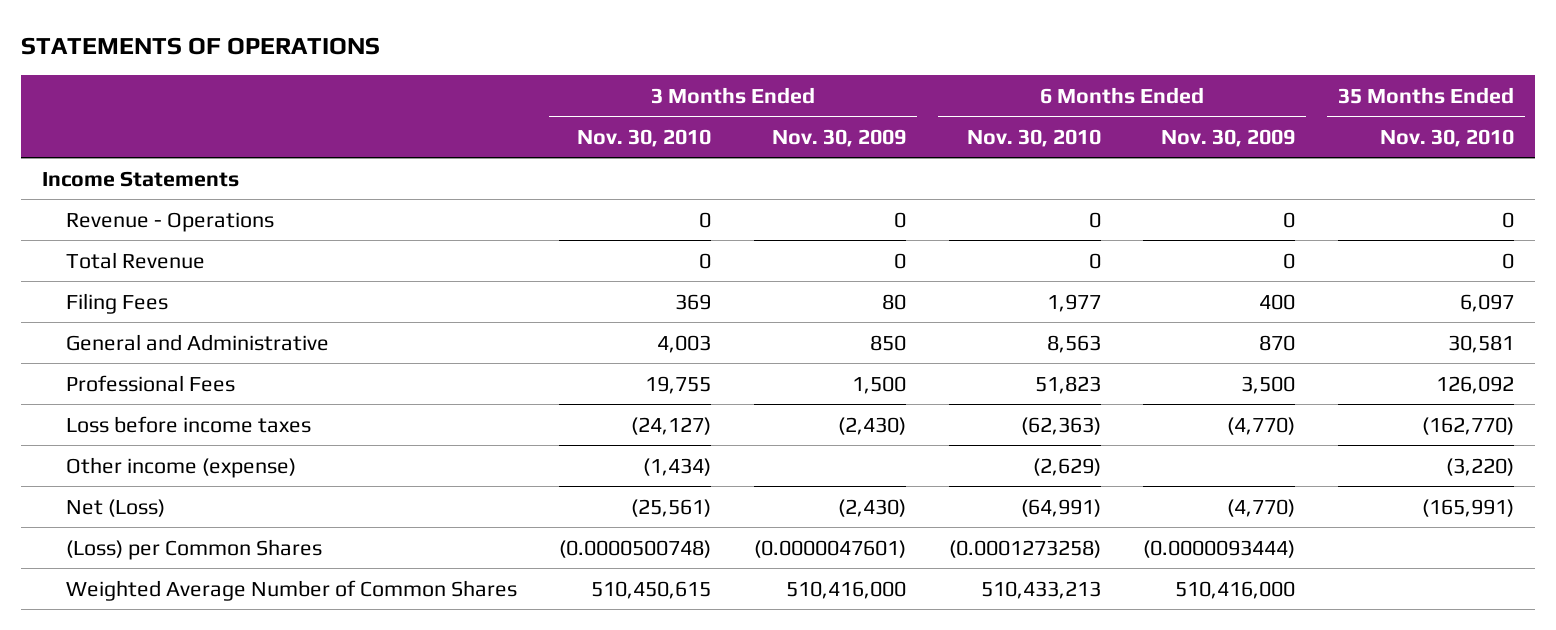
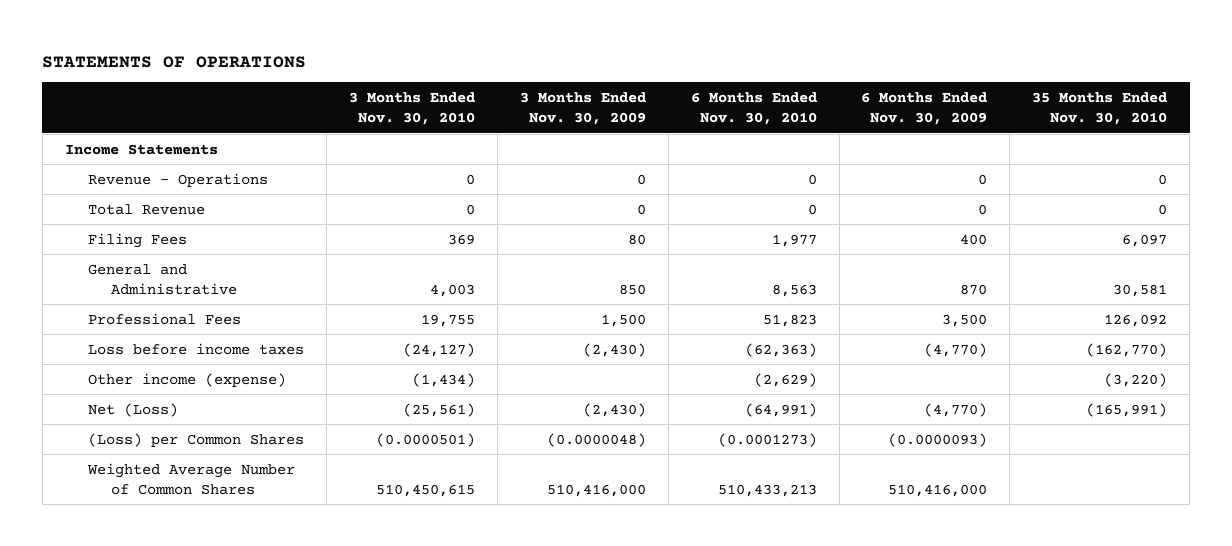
[559,539,712,558] (0.0000500748) -> [375,432,475,447] (0.0000501)
[753,539,906,558] (0.0000047601) -> [546,432,646,447] (0.0000048)
[948,539,1101,558] (0.0001273258) -> [717,432,817,447] (0.0001273)
[1143,539,1296,558] (0.0000093444) -> [888,432,988,447] (0.0000093)

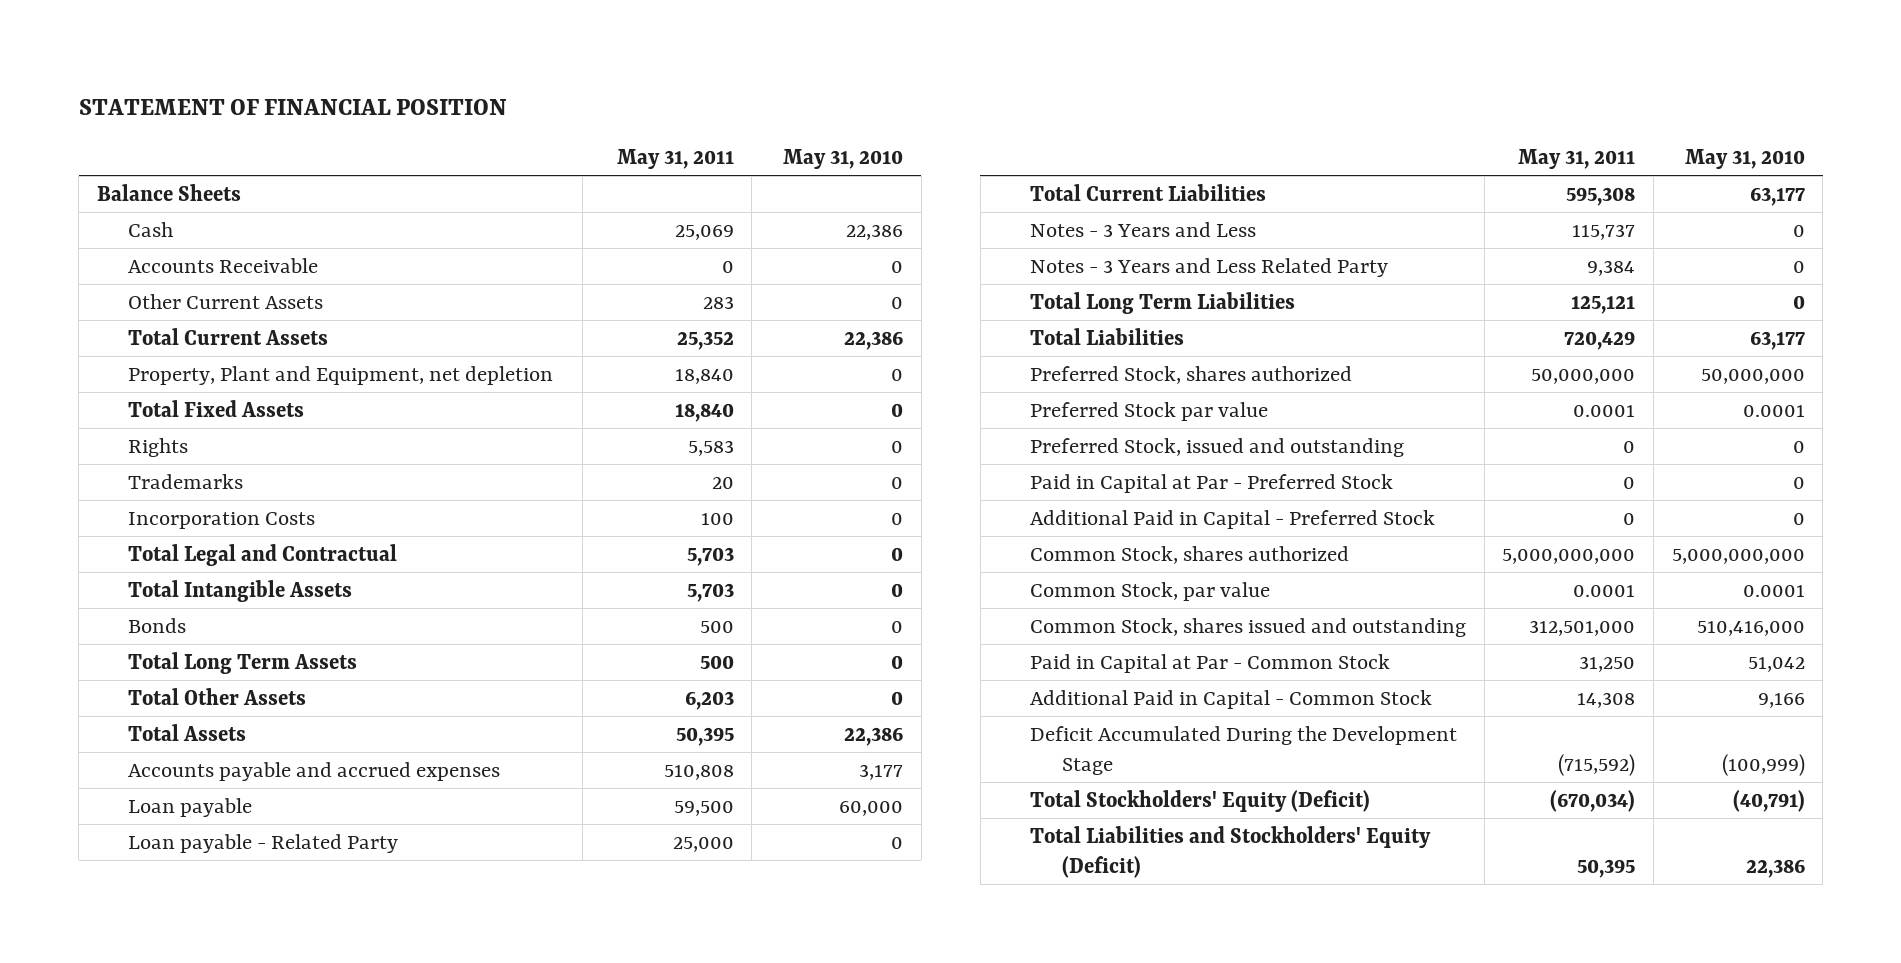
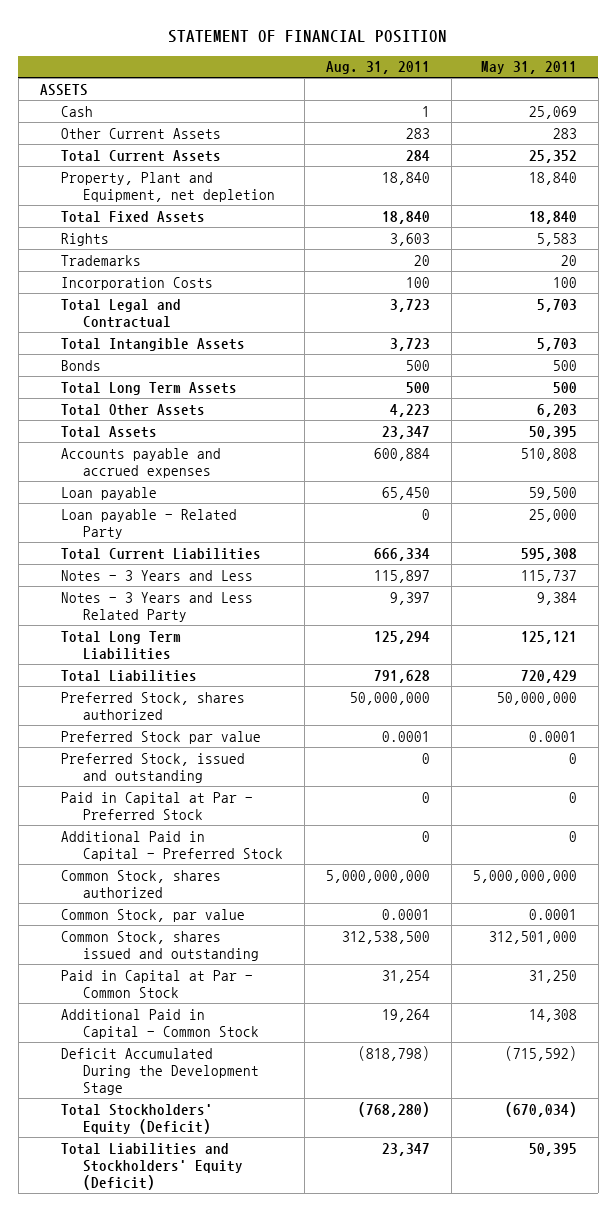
[783,148,904,169] May 31, 2010 -> none
none -> [325,61,430,75] Aug. 31, 2011
[96,183,241,201] Balance Sheets -> none
none -> [39,83,88,96] ASSETS
[128,257,319,273] Accounts Receivable -> none

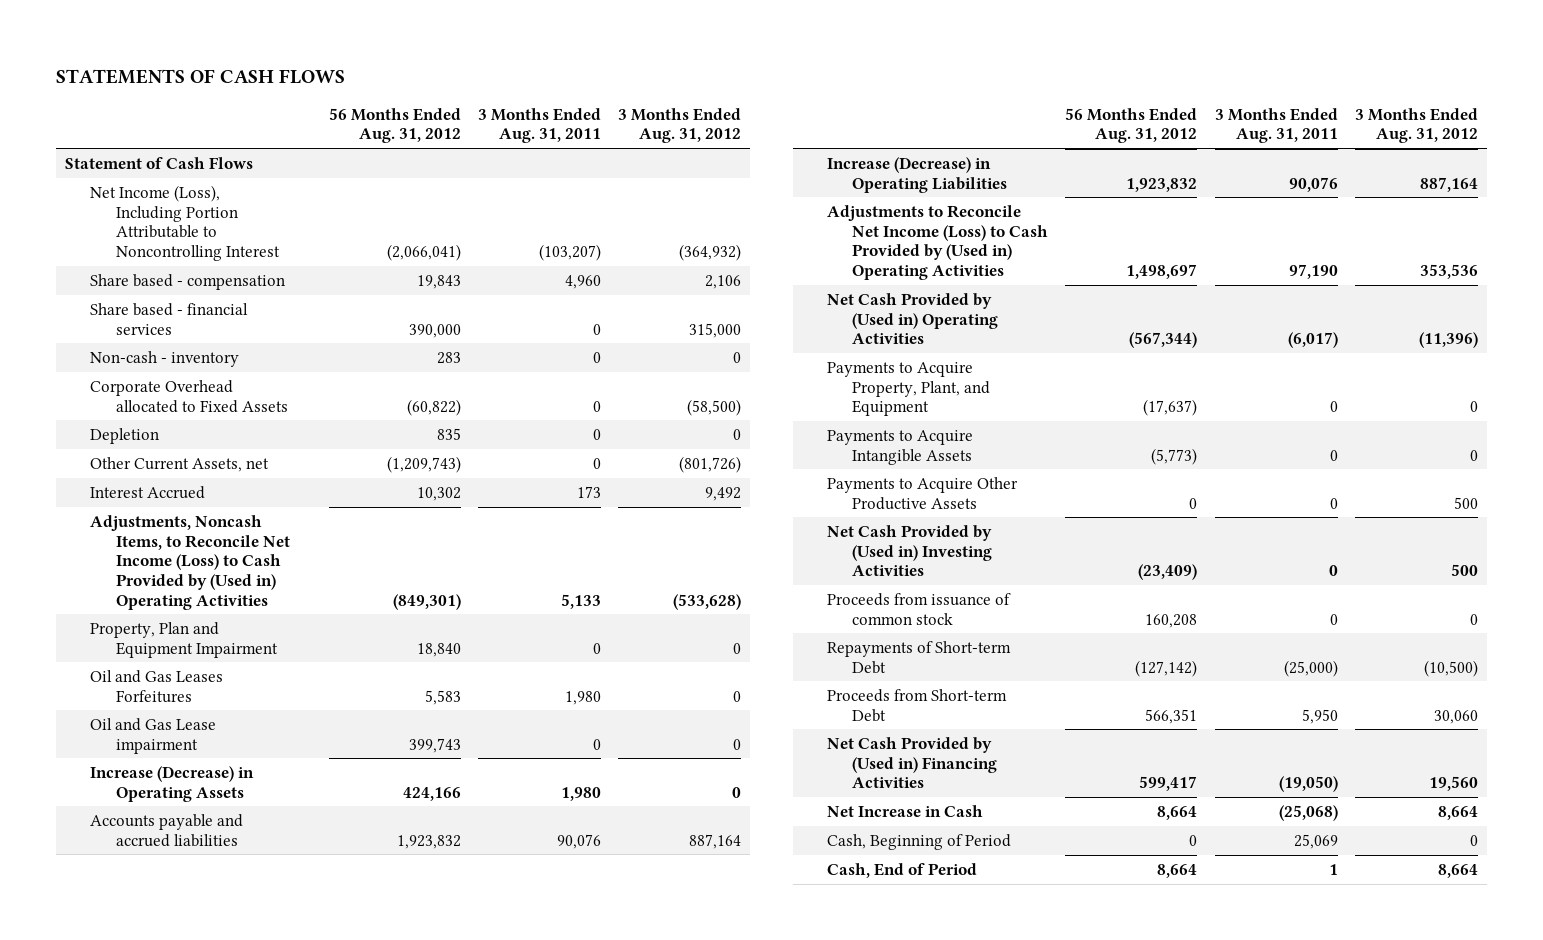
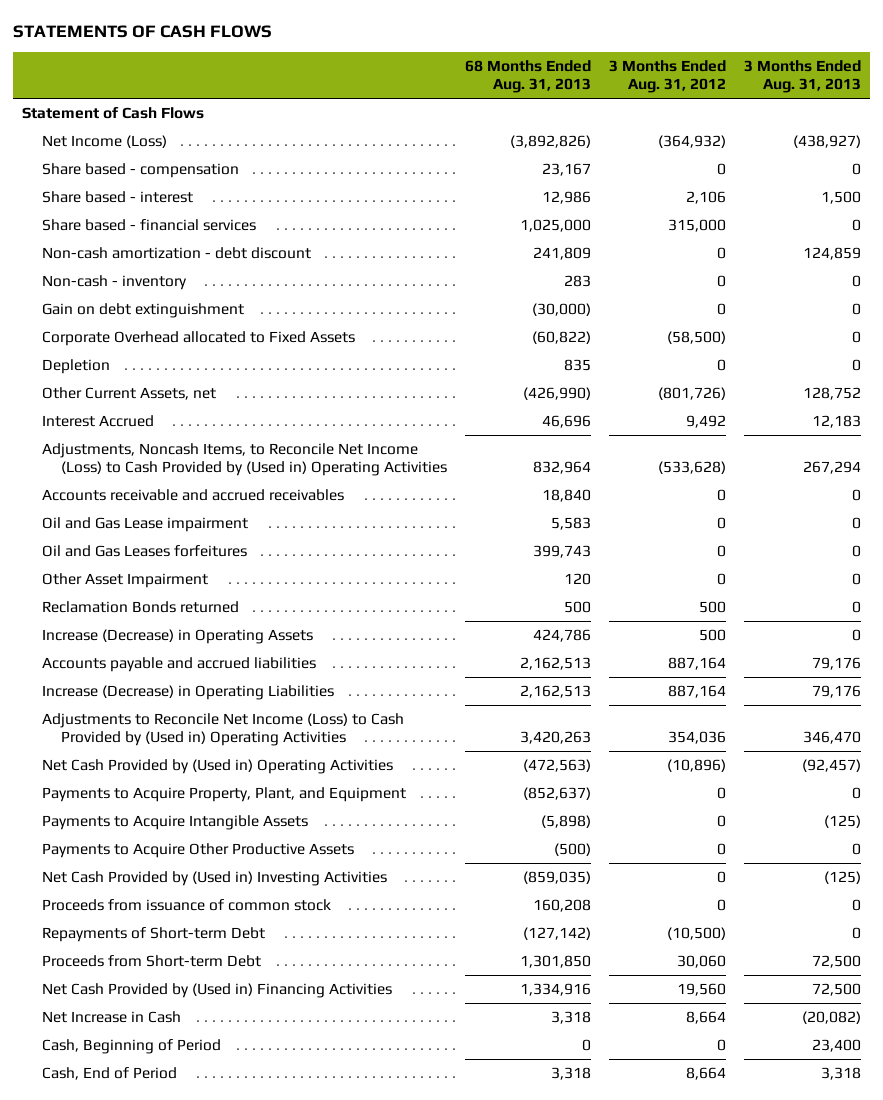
[328,107,461,144] 56 Months Ended Aug. 31, 2012 -> none
[478,107,602,144] 3 Months Ended Aug. 31, 2011 -> none
none -> [464,59,591,94] 68 Months Ended Aug. 31, 2013
none -> [743,59,861,94] 3 Months Ended Aug. 31, 2013
[90,184,280,261] Net Income (Loss), Including Portion Attributable to Noncontrolling Interest -> [41,134,167,148] Net Income (Loss)
[705,274,742,289] 2,106 -> [716,162,726,175] 0
none -> [41,190,193,203] Share based - interest
none -> [41,246,311,259] Non-cash amortization - debt discount
none -> [41,302,244,318] Gain on debt extinguishment
[90,621,278,658] Property, Plan and Equipment Impairment -> none
[90,669,224,703] Oil and Gas Leases Forfeitures -> none
none -> [41,488,344,501] Accounts receivable and accrued receivables
none -> [41,544,247,557] Oil and Gas Leases forfeitures
none -> [41,572,208,588] Other Asset Impairment
none -> [41,600,239,613] Reclamation Bonds returned
[732,786,742,798] 0 -> [698,628,726,641] 500
[1419,263,1478,279] 353,536 -> [667,731,726,745] 354,036
[1418,332,1478,349] (11,396) -> [666,758,726,772] (10,896)
[1453,496,1478,509] 500 -> [716,842,726,855] 0
[1450,564,1478,577] 500 -> [716,870,726,883] 0

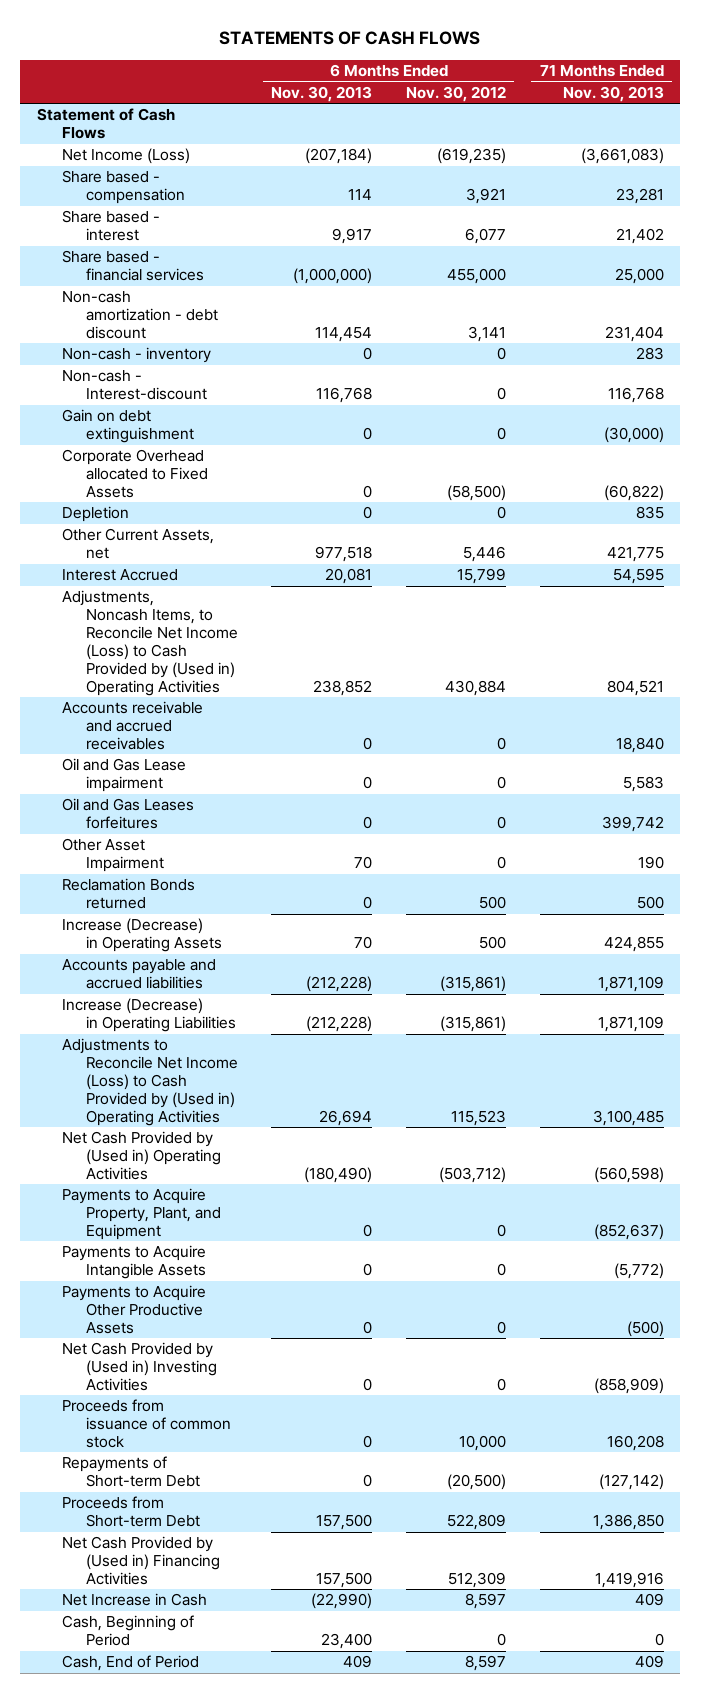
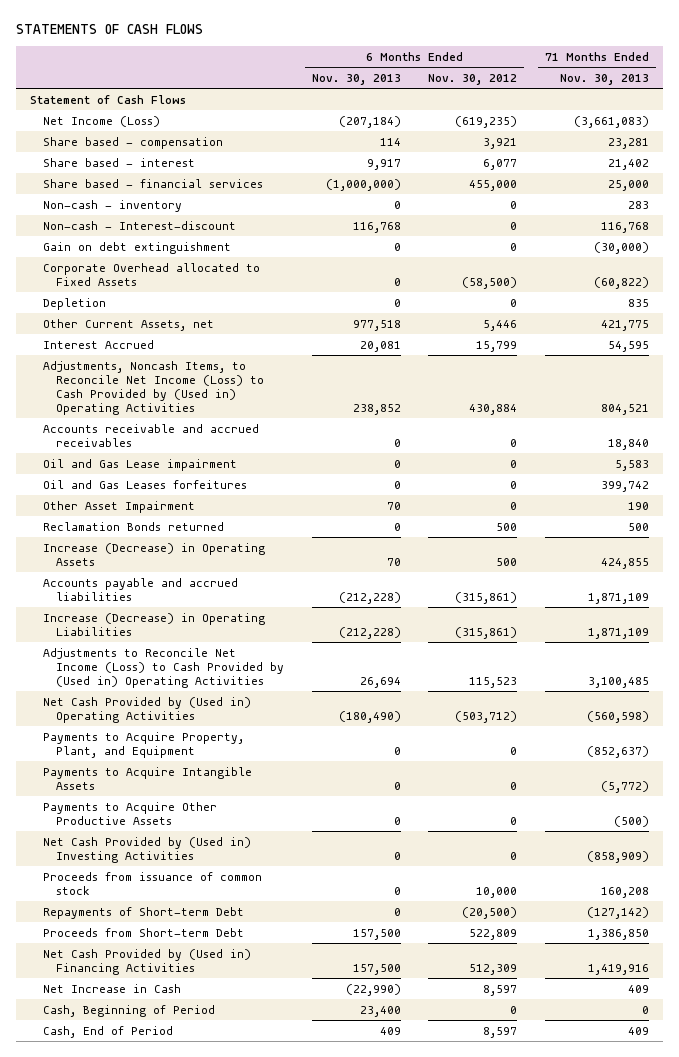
[61,291,218,340] Non-cash amortization - debt discount -> none

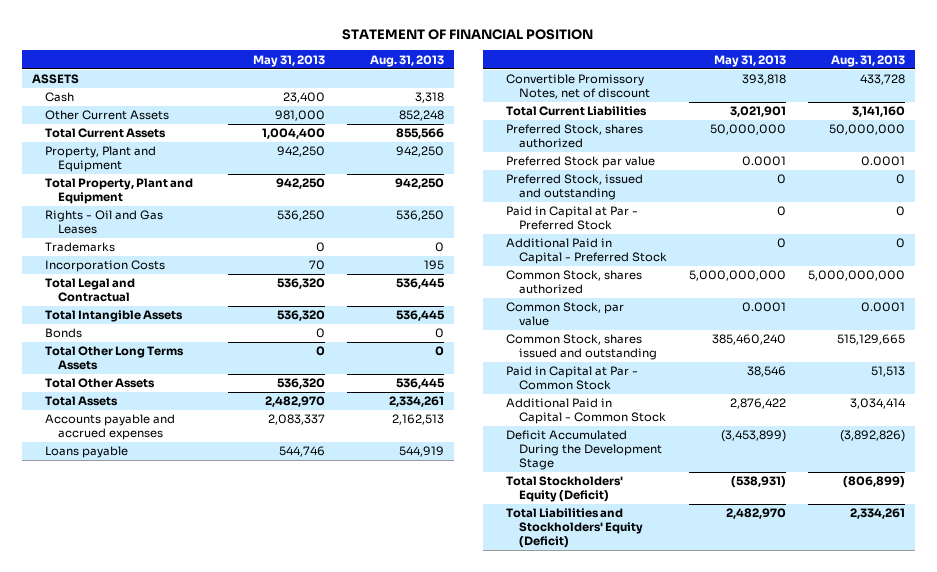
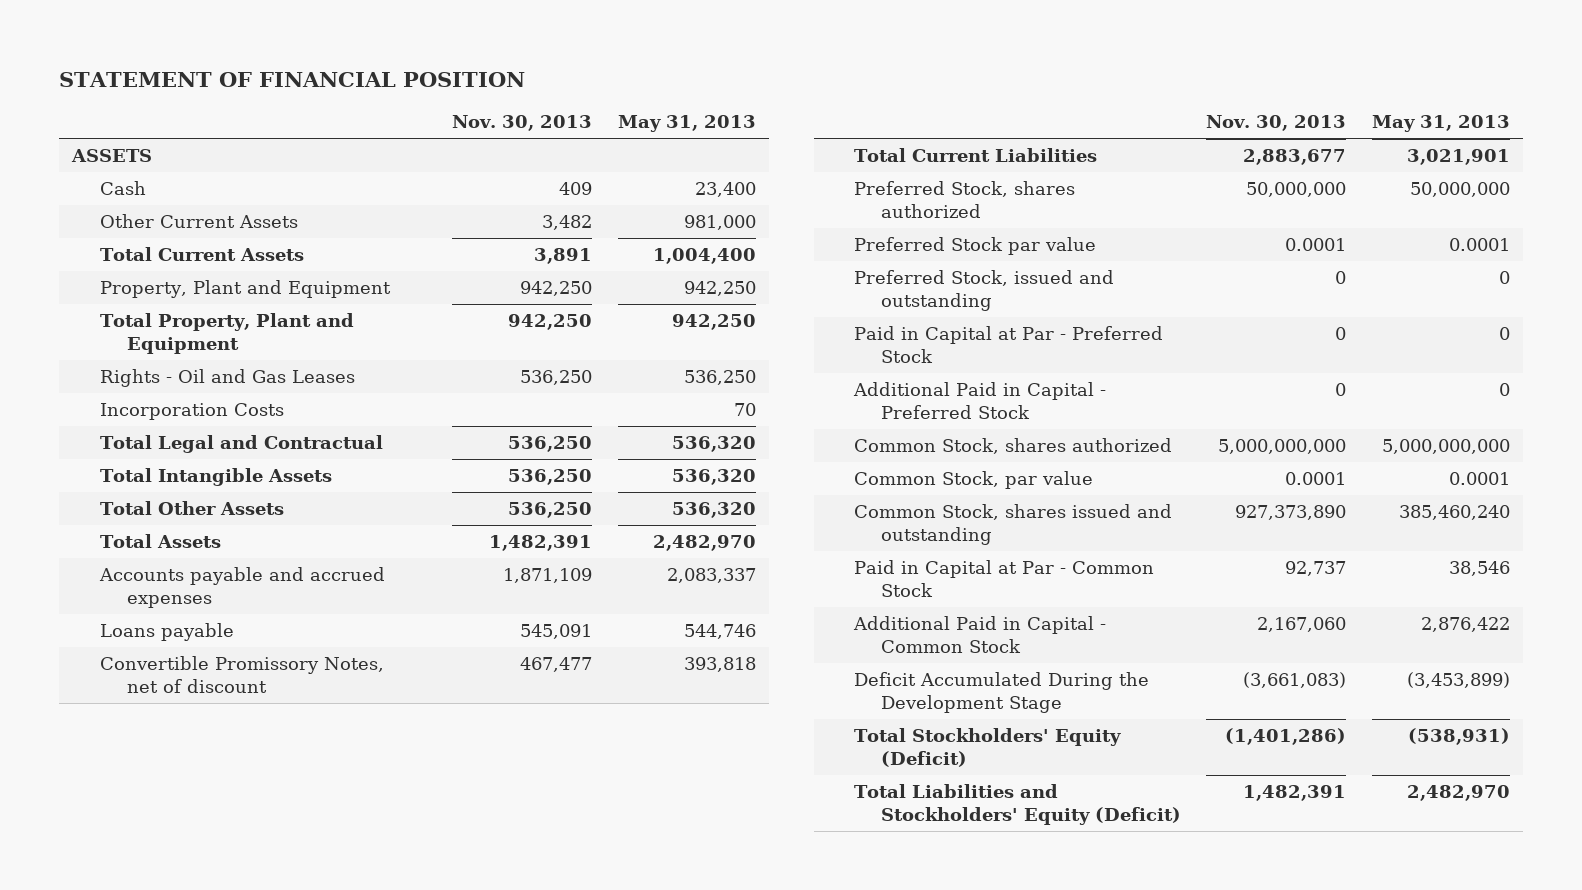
[369,54,444,67] Aug. 31, 2013 -> none
none -> [452,115,593,132] Nov. 30, 2013
[45,242,116,253] Trademarks -> none
[45,328,83,339] Bonds -> none
[45,346,185,371] Total Other Long Terms Assets -> none

